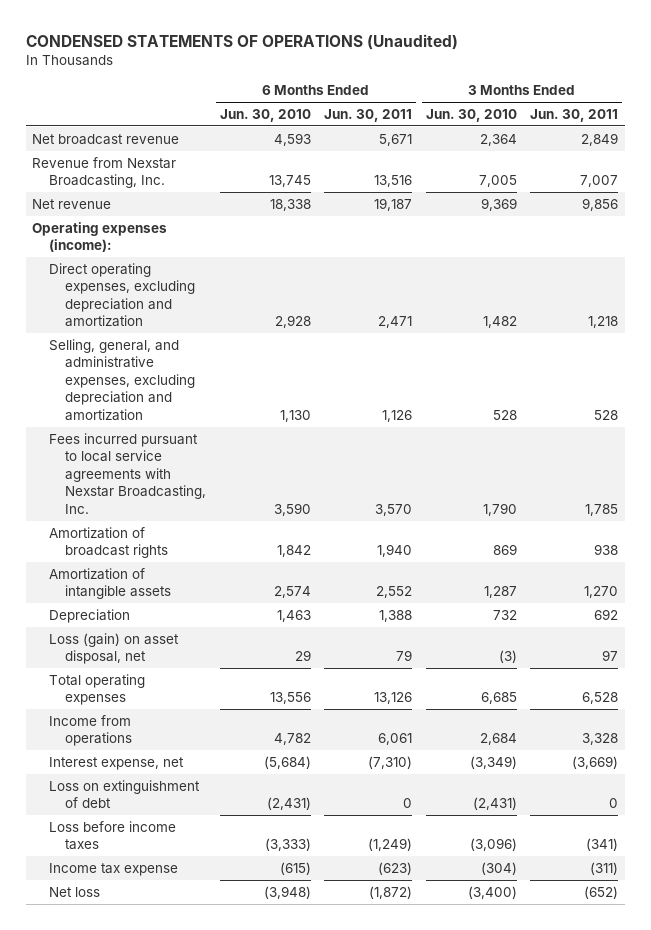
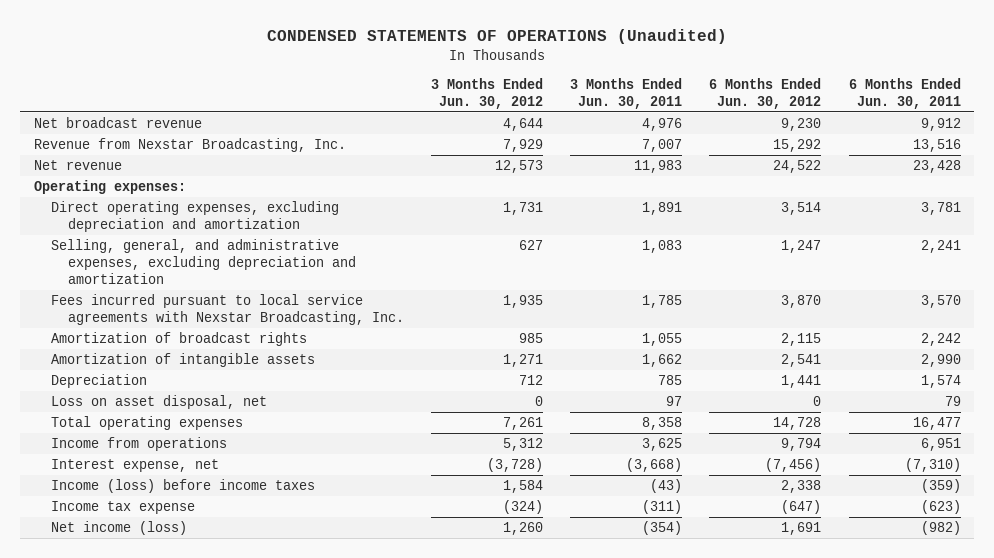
[219,109,311,123] Jun. 30, 2010 -> none
[425,109,517,123] Jun. 30, 2010 -> none
none -> [430,77,543,109] 3 Months Ended Jun. 30, 2012
none -> [709,77,822,109] 6 Months Ended Jun. 30, 2012
[379,133,413,146] 5,671 -> [920,117,961,131] 9,912
[581,132,619,146] 2,849 -> [642,117,683,131] 4,976
[374,197,413,211] 19,187 -> [912,159,961,173] 23,428
[582,197,619,211] 9,856 -> [634,159,683,173] 11,983
[32,221,168,253] Operating expenses (income): -> [33,179,186,194] Operating expenses:
[378,316,413,329] 2,471 -> [920,201,961,215] 3,781
[588,316,619,329] 1,218 -> [642,201,683,215] 1,891
[382,409,413,422] 1,126 -> [920,239,961,253] 2,241
[594,409,619,420] 528 -> [642,239,683,253] 1,083
[48,779,200,809] Loss on extinguishment of debt -> none
[377,544,413,558] 1,940 -> [920,332,961,346] 2,242
[594,544,619,556] 938 -> [642,332,683,346] 1,055
[376,586,413,599] 2,552 -> [920,353,961,367] 2,990
[584,586,619,599] 1,270 -> [642,353,683,367] 1,662
[379,609,413,622] 1,388 -> [920,374,961,388] 1,574
[594,608,619,620] 692 -> [658,374,683,385] 785
[48,632,179,665] Loss (gain) on asset disposal, net -> [50,394,267,409] Loss on asset disposal, net
[374,692,413,705] 13,126 -> [912,416,961,430] 16,477
[582,692,619,705] 6,528 -> [642,416,683,430] 8,358
[378,733,413,746] 6,061 -> [920,437,961,451] 6,951
[582,733,619,746] 3,328 -> [642,437,683,451] 3,625
[572,755,619,769] (3,669) -> [626,457,683,472] (3,668)
[48,820,176,851] Loss before income taxes -> [50,478,315,493] Income (loss) before income taxes
[368,838,413,852] (1,249) -> [920,478,961,493] (359)
[586,838,619,852] (341) -> [650,478,683,493] (43)
[48,886,100,897] Net loss -> [50,520,187,535] Net income (loss)
[369,885,413,899] (1,872) -> [920,520,961,535] (982)
[584,885,619,899] (652) -> [642,520,683,535] (354)

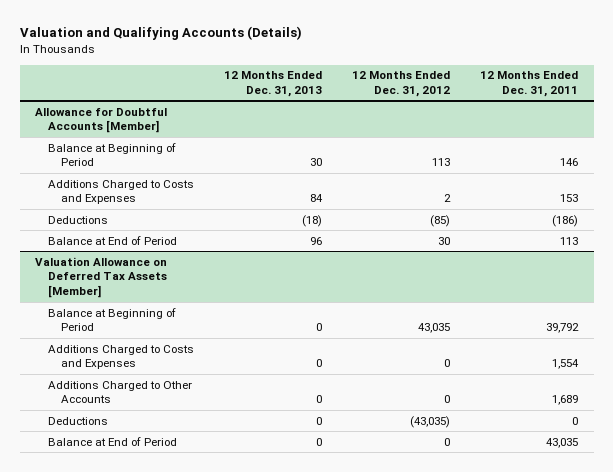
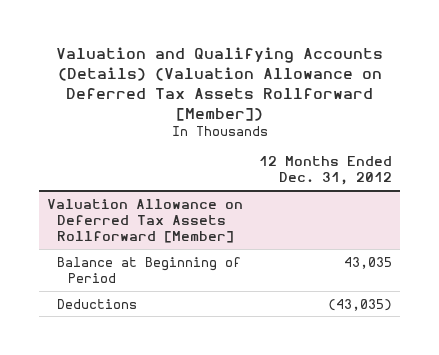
[19,26,302,41] Valuation and Qualifying Accounts (Details) -> [55,47,383,121] Valuation and Qualifying Accounts (Details) (Valuation Allowance on Deferred Tax Assets Rollforward [Member])
[223,71,322,97] 12 Months Ended Dec. 31, 2013 -> none
[480,71,579,97] 12 Months Ended Dec. 31, 2011 -> none
[34,107,167,134] Allowance for Doubtful Accounts [Member] -> none
[47,142,176,167] Balance at Beginning of Period -> none
[47,179,194,205] Additions Charged to Costs and Expenses -> none
[47,215,108,224] Deductions -> none
[47,235,177,245] Balance at End of Period -> none
[34,256,167,299] Valuation Allowance on Deferred Tax Assets [Member] -> [47,198,244,243] Valuation Allowance on Deferred Tax Assets Rollforward [Member]
[47,344,194,370] Additions Charged to Costs and Expenses -> none
[47,380,192,404] Additions Charged to Other Accounts -> none
[47,436,177,446] Balance at End of Period -> none

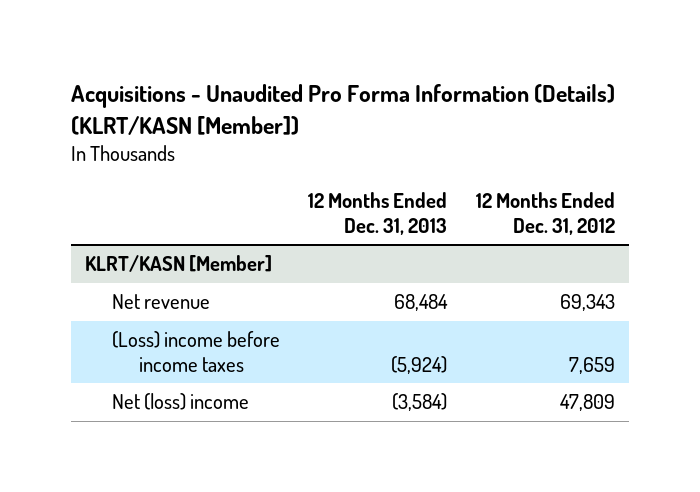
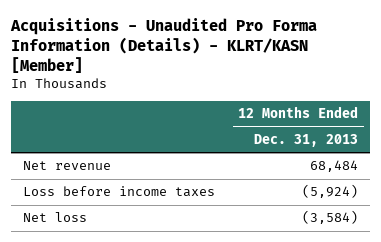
[70,84,615,135] Acquisitions - Unaudited Pro Forma Information (Details) (KLRT/KASN [Member]) -> [10,18,318,74] Acquisitions - Unaudited Pro Forma Information (Details) - KLRT/KASN [Member]
[475,191,615,235] 12 Months Ended Dec. 31, 2012 -> none
[84,255,272,273] KLRT/KASN [Member] -> none
[111,331,280,373] (Loss) income before income taxes -> [23,186,216,198] Loss before income taxes
[111,393,249,411] Net (loss) income -> [23,212,88,223] Net loss

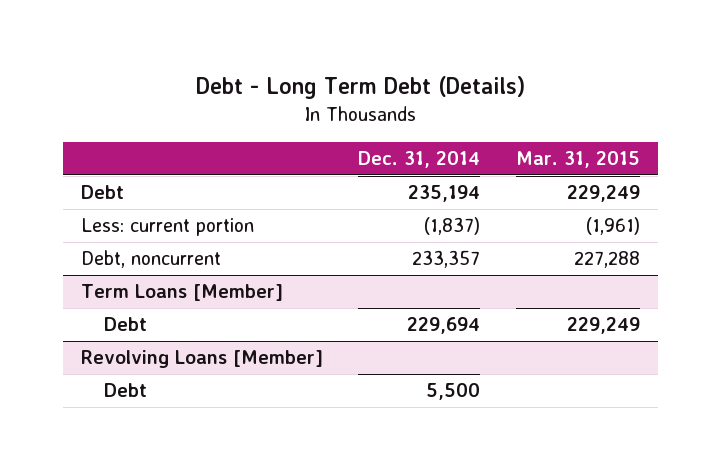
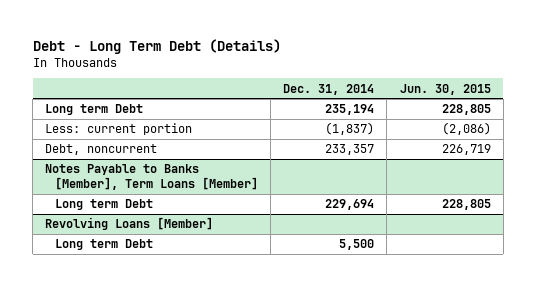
[516,150,641,168] Mar. 31, 2015 -> none
none -> [399,83,491,95] Jun. 30, 2015
[80,185,124,200] Debt -> [45,104,144,116] Long term Debt
[80,284,283,302] Term Loans [Member] -> none
none -> [45,164,258,190] Notes Payable to Banks [Member], Term Loans [Member]
[103,317,147,332] Debt -> [54,199,153,211] Long term Debt
[103,383,147,398] Debt -> [54,239,153,251] Long term Debt

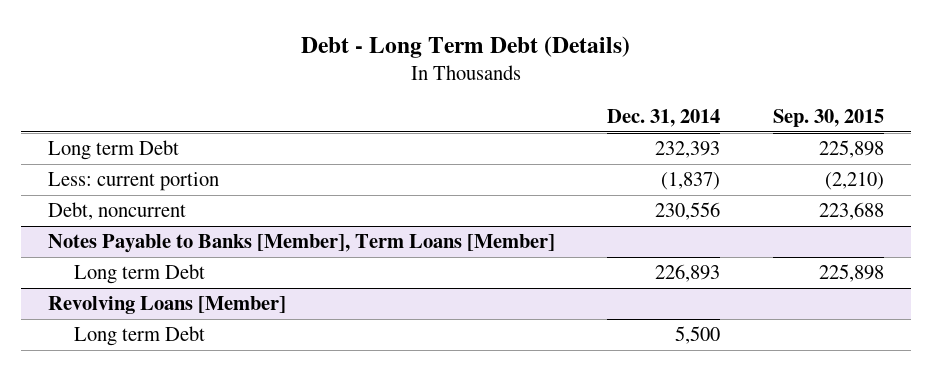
[399,83,491,95] Jun. 30, 2015 -> none
none -> [773,108,885,127] Sep. 30, 2015
[325,104,375,116] 235,194 -> [655,141,721,159] 232,393
[325,144,375,156] 233,357 -> [655,202,721,221] 230,556
[325,199,375,211] 229,694 -> [655,264,721,283] 226,893

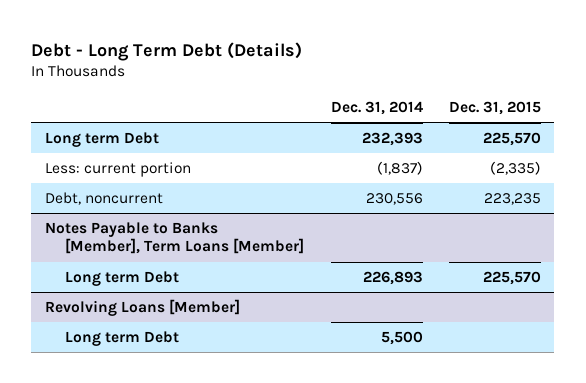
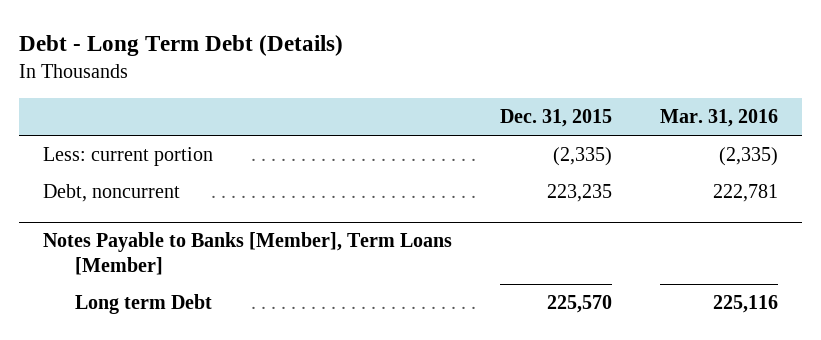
[330,100,423,115] Dec. 31, 2014 -> none
none -> [659,109,778,128] Mar. 31, 2016
[44,131,159,147] Long term Debt -> none
[44,298,240,316] Revolving Loans [Member] -> none
[65,330,180,346] Long term Debt -> none

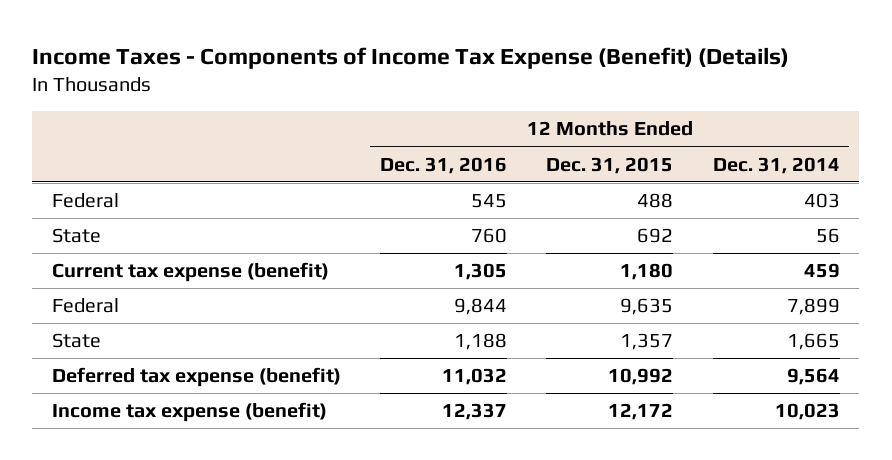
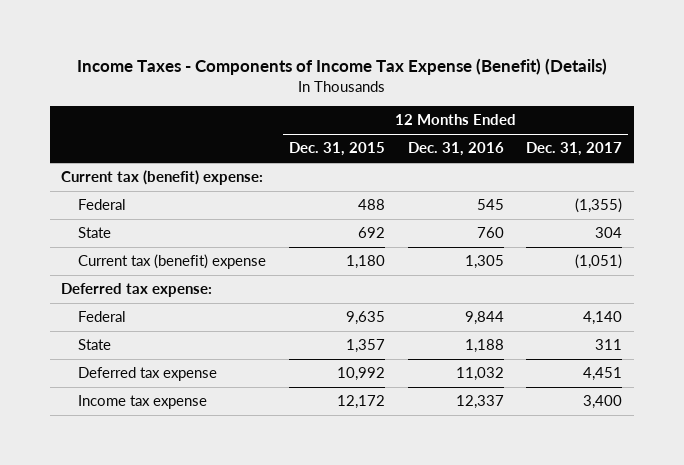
[712,156,840,174] Dec. 31, 2014 -> none
none -> [526,142,623,157] Dec. 31, 2017
none -> [61,170,264,186] Current tax (benefit) expense:
[52,262,330,283] Current tax expense (benefit) -> [77,254,266,270] Current tax (benefit) expense
none -> [61,283,213,298] Deferred tax expense:
[52,367,342,388] Deferred tax expense (benefit) -> [77,367,217,382] Deferred tax expense
[52,402,328,423] Income tax expense (benefit) -> [77,395,207,410] Income tax expense

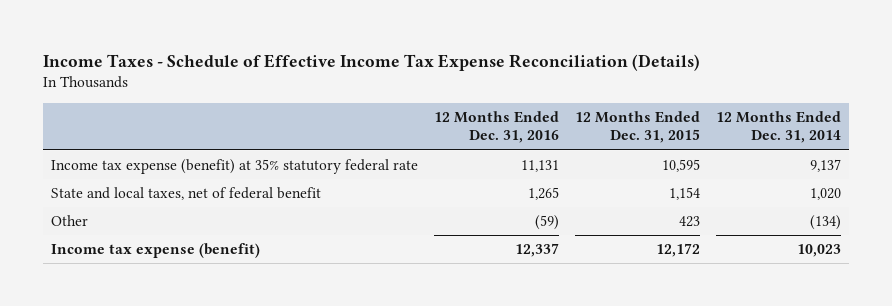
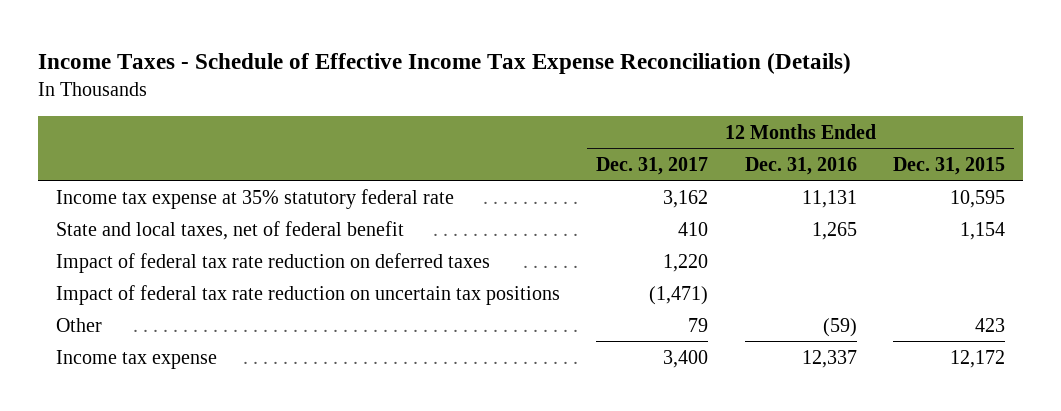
[715,110,841,144] 12 Months Ended Dec. 31, 2014 -> none
none -> [596,156,709,175] Dec. 31, 2017
[50,159,418,175] Income tax expense (benefit) at 35% statutory federal rate -> [56,188,455,209] Income tax expense at 35% statutory federal rate
none -> [56,252,491,273] Impact of federal tax rate reduction on deferred taxes
none -> [56,284,561,305] Impact of federal tax rate reduction on uncertain tax positions
[50,243,260,259] Income tax expense (benefit) -> [56,349,218,369] Income tax expense

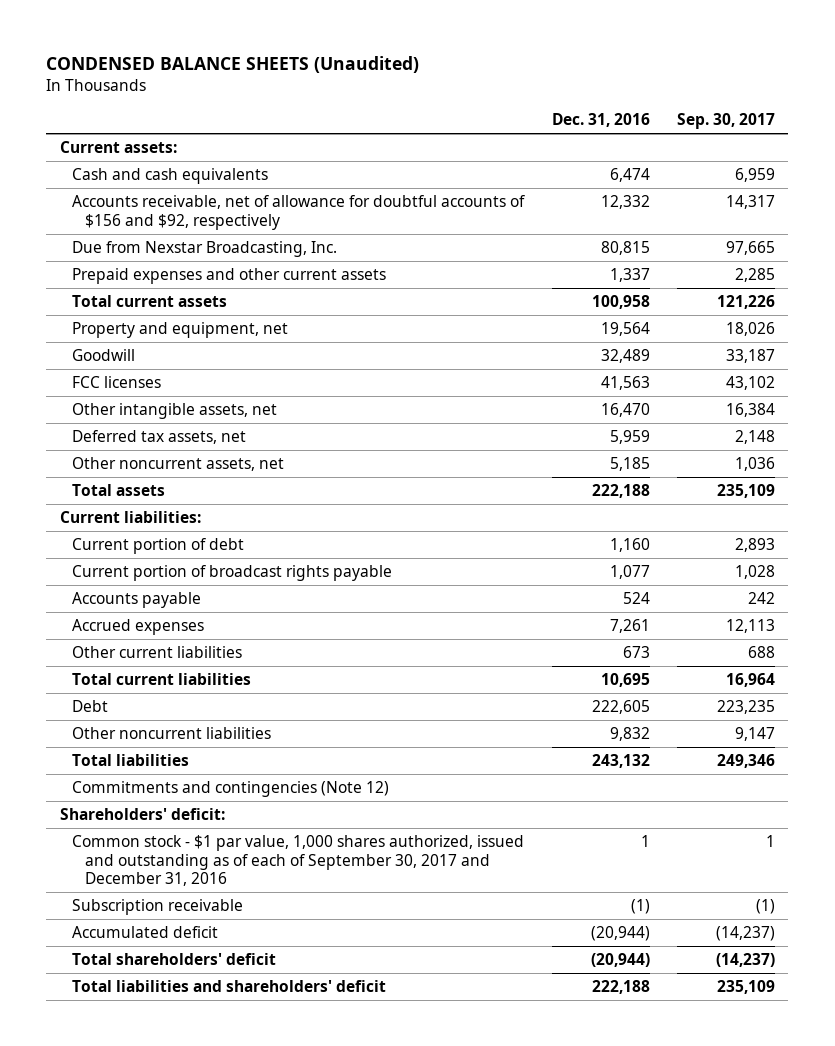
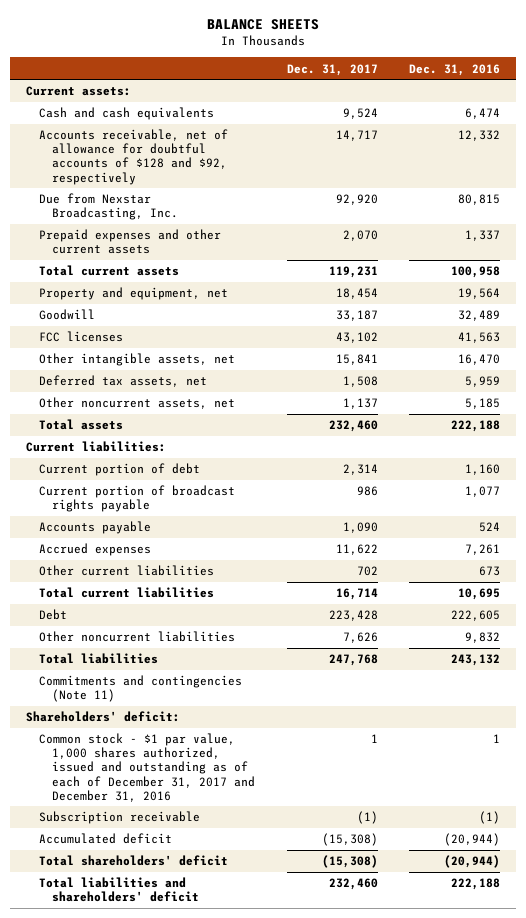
[46,56,420,74] CONDENSED BALANCE SHEETS (Unaudited) -> [207,18,320,30] BALANCE SHEETS
[676,113,775,130] Sep. 30, 2017 -> none
none -> [286,63,378,76] Dec. 31, 2017
[72,195,526,230] Accounts receivable, net of allowance for doubtful accounts of $156 and $92, respectively -> [39,129,229,185] Accounts receivable, net of allowance for doubtful accounts of $128 and $92, respectively
[72,781,390,798] Commitments and contingencies (Note 12) -> [39,675,243,703] Commitments and contingencies (Note 11)
[72,835,525,887] Common stock - $1 par value, 1,000 shares authorized, issued and outstanding as of each of September 30, 2017 and December 31, 2016 -> [39,733,256,802] Common stock - $1 par value, 1,000 shares authorized, issued and outstanding as of each of December 31, 2017 and December 31, 2016

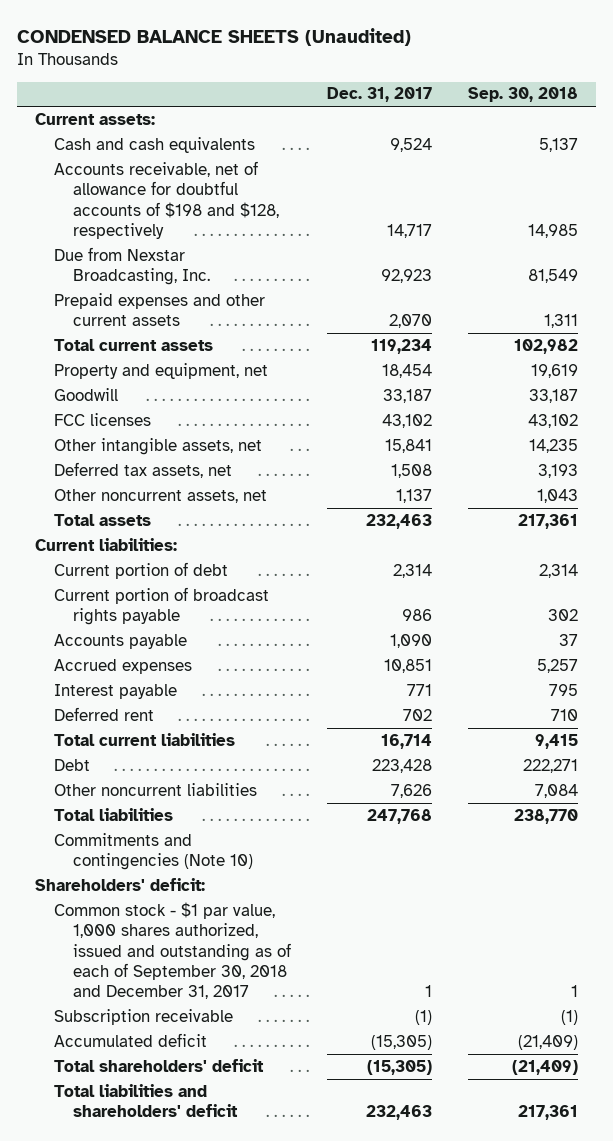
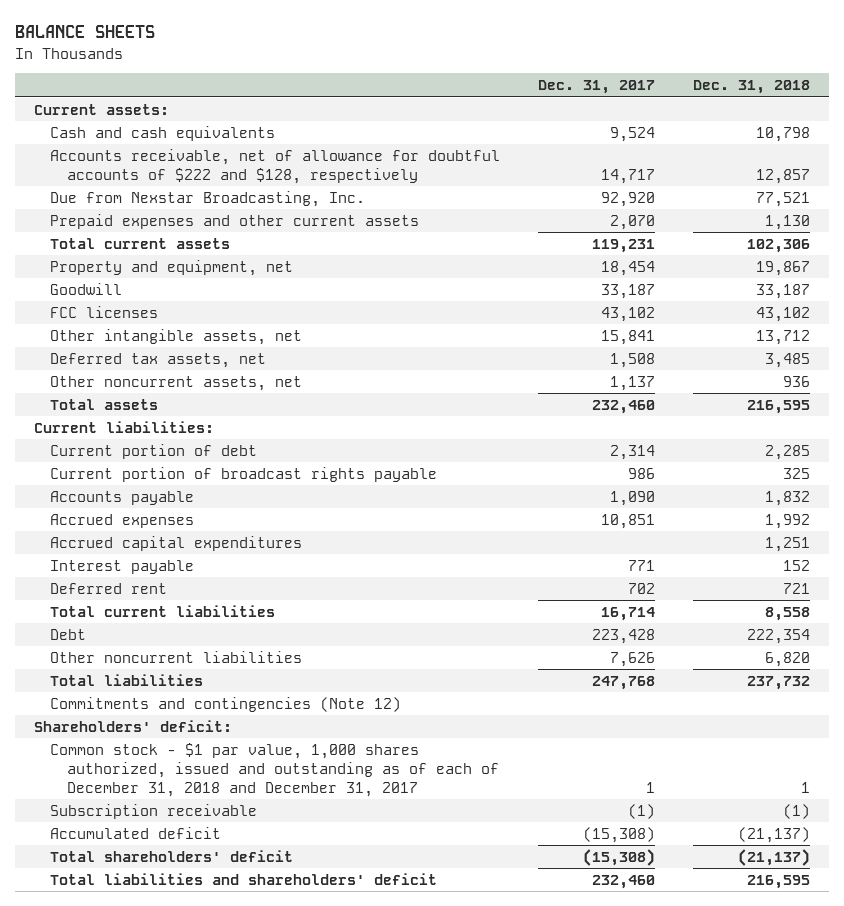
[17,27,412,46] CONDENSED BALANCE SHEETS (Unaudited) -> [15,25,156,39] BALANCE SHEETS
[468,87,579,103] Sep. 30, 2018 -> none
none -> [693,80,811,95] Dec. 31, 2018
[54,160,280,240] Accounts receivable, net of allowance for doubtful accounts of $198 and $128, respectively -> [50,148,501,184] Accounts receivable, net of allowance for doubtful accounts of $222 and $128, respectively
[381,269,433,284] 92,923 -> [601,191,656,207] 92,920
[371,338,433,354] 119,234 -> [592,238,656,253] 119,231
[366,513,433,529] 232,463 -> [592,399,656,414] 232,460
none -> [50,535,303,551] Accrued capital expenditures
[54,832,254,871] Commitments and contingencies (Note 10) -> [50,696,402,712] Commitments and contingencies (Note 12)
[54,901,292,1000] Common stock - $1 par value, 1,000 shares authorized, issued and outstanding as of each of September 30, 2018 and December 31, 2017 -> [50,742,499,797] Common stock - $1 par value, 1,000 shares authorized, issued and outstanding as of each of December 31, 2018 and December 31, 2017
[371,1034,433,1050] (15,305) -> [583,826,656,843] (15,308)
[367,1059,433,1075] (15,305) -> [583,848,656,866] (15,308)
[366,1105,433,1121] 232,463 -> [592,874,656,889] 232,460

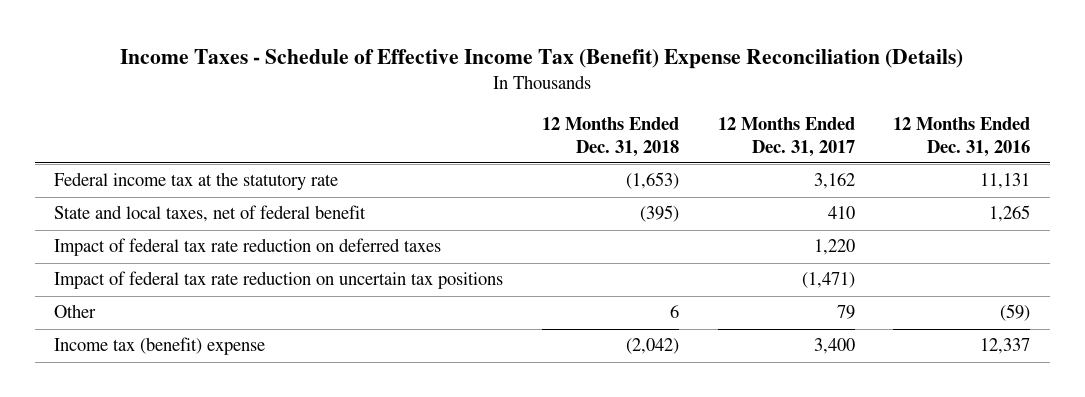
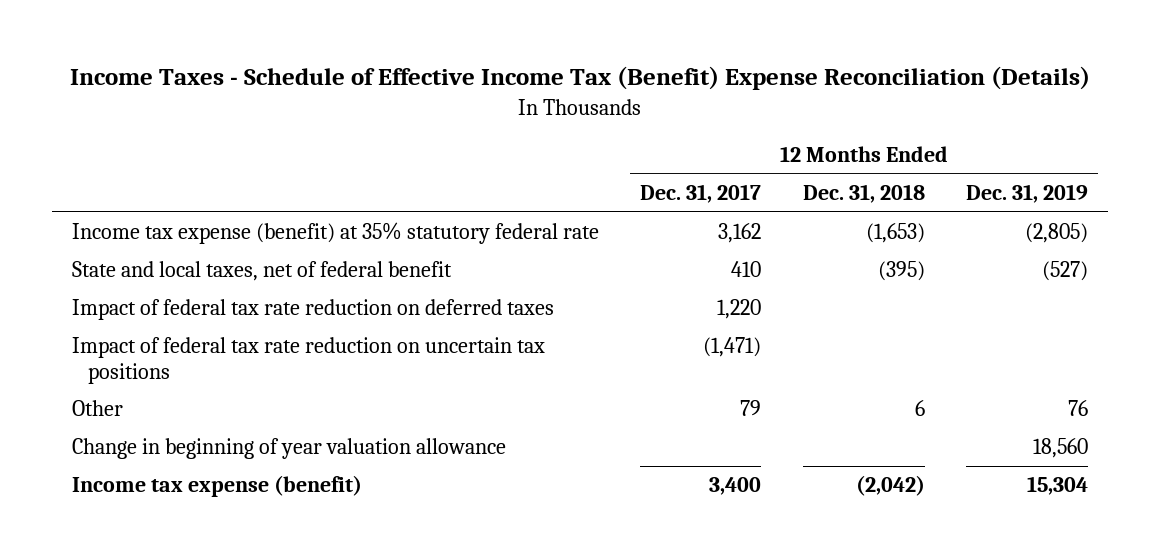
[893,116,1031,157] 12 Months Ended Dec. 31, 2016 -> none
none -> [965,184,1088,204] Dec. 31, 2019
[54,172,339,191] Federal income tax at the statutory rate -> [72,222,600,245] Income tax expense (benefit) at 35% statutory federal rate
none -> [72,438,507,460] Change in beginning of year valuation allowance
[54,337,266,356] Income tax (benefit) expense -> [72,475,363,498] Income tax expense (benefit)

